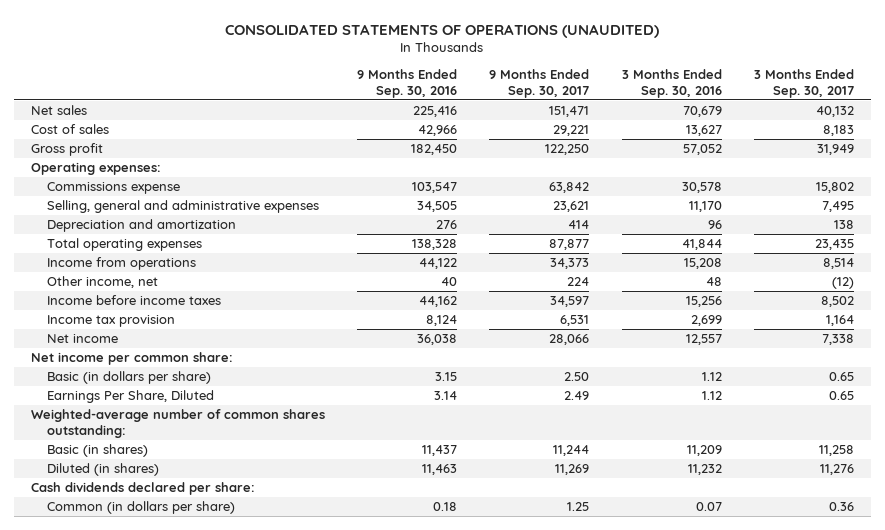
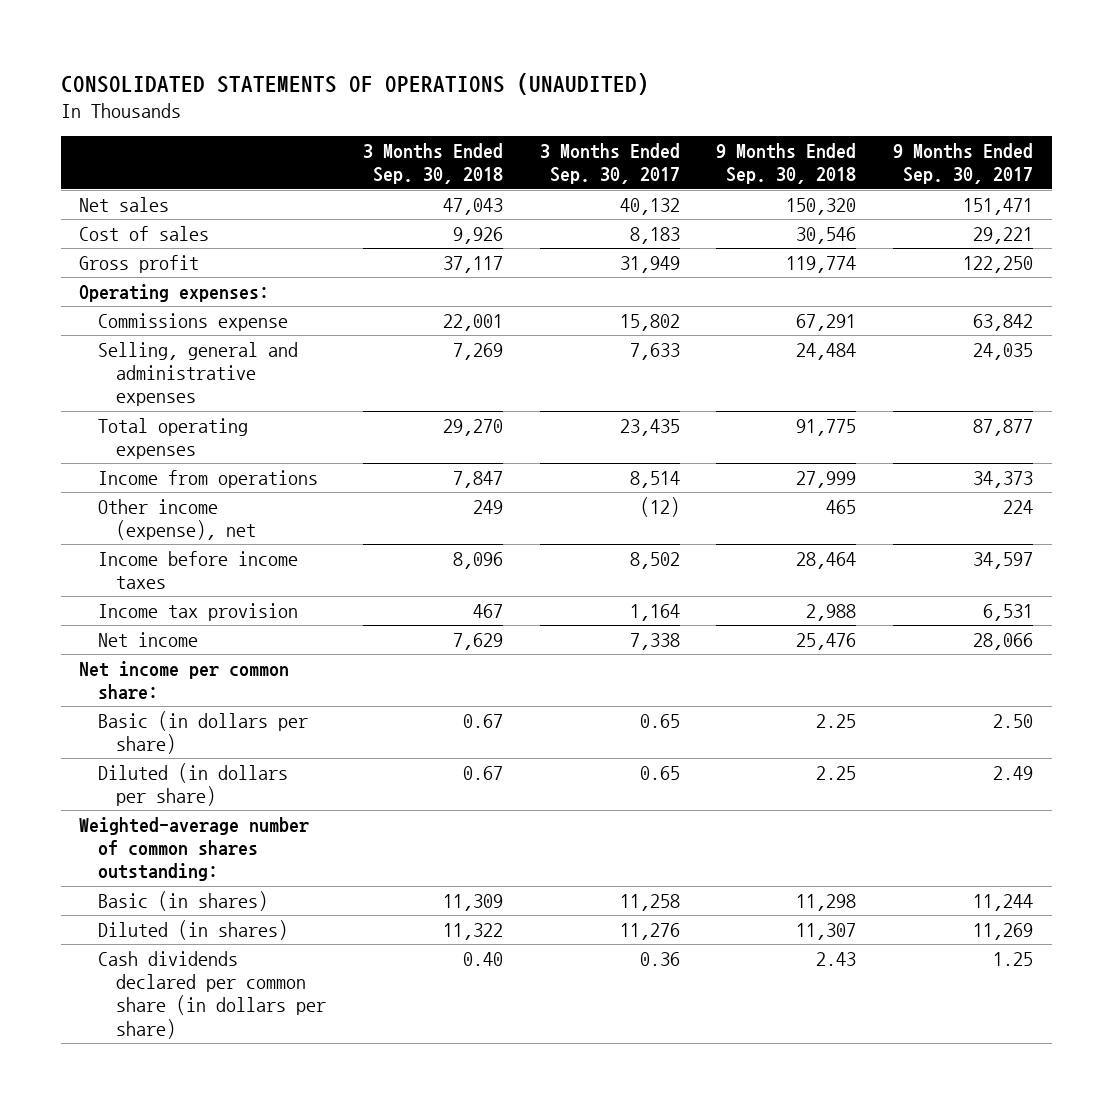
[357,69,458,99] 9 Months Ended Sep. 30, 2016 -> none
[621,69,722,99] 3 Months Ended Sep. 30, 2016 -> none
none -> [363,142,504,185] 3 Months Ended Sep. 30, 2018
none -> [716,142,857,185] 9 Months Ended Sep. 30, 2018
[46,219,236,233] Depreciation and amortization -> none
[553,201,590,213] 23,621 -> [973,342,1034,360] 24,035
[822,201,855,213] 7,495 -> [629,342,680,360] 7,633
[46,276,158,289] Other income, net -> [97,498,257,541] Other income (expense), net
[46,390,214,404] Earnings Per Share, Diluted -> [97,762,288,807] Diluted (in dollars per share)
[30,482,255,496] Cash dividends declared per share: -> none
[46,501,235,515] Common (in dollars per share) -> [97,950,327,1039] Cash dividends declared per common share (in dollars per share)

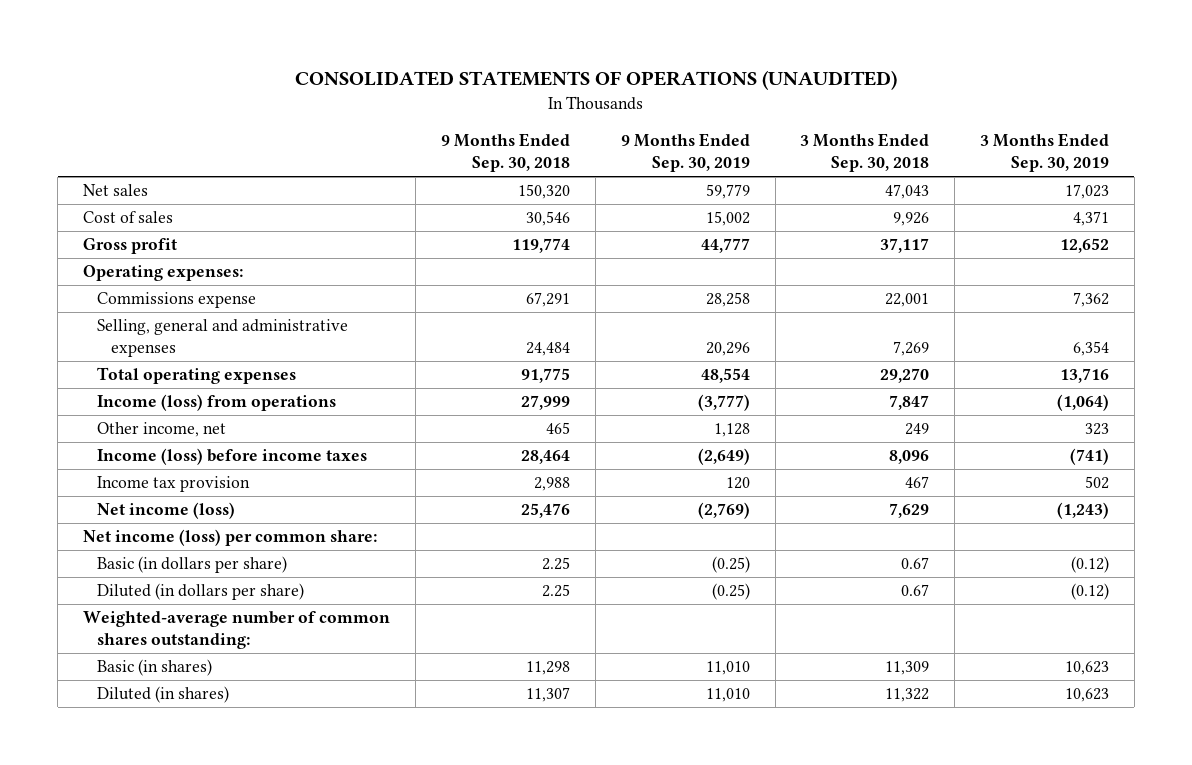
[539,142,680,185] 3 Months Ended Sep. 30, 2017 -> none
[893,142,1034,185] 9 Months Ended Sep. 30, 2017 -> none
none -> [620,133,750,173] 9 Months Ended Sep. 30, 2019
none -> [980,133,1110,173] 3 Months Ended Sep. 30, 2019
[97,469,318,488] Income from operations -> [97,394,337,412] Income (loss) from operations
[97,498,257,541] Other income (expense), net -> [97,422,227,438] Other income, net
[97,550,298,590] Income before income taxes -> [97,448,368,466] Income (loss) before income taxes
[97,631,198,647] Net income -> [97,502,236,520] Net income (loss)
[78,660,289,700] Net income per common share: -> [83,529,378,547] Net income (loss) per common share:
[97,950,327,1039] Cash dividends declared per common share (in dollars per share) -> none

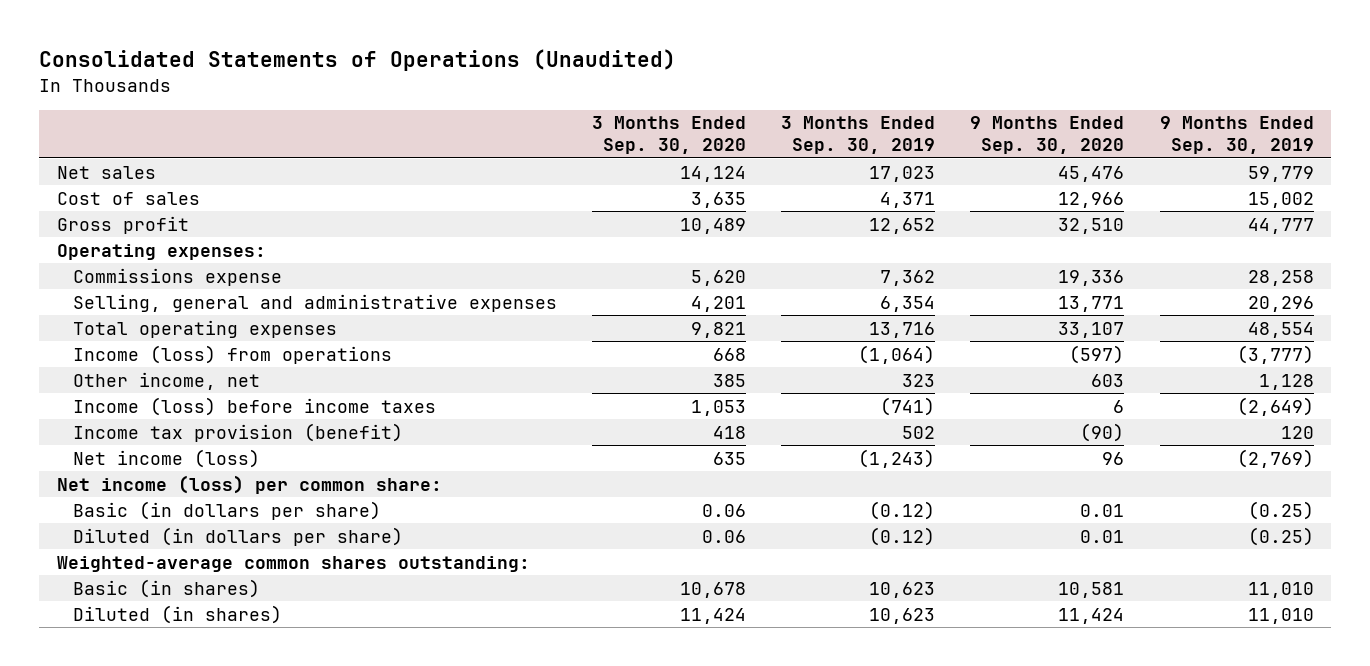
[295,70,898,91] CONSOLIDATED STATEMENTS OF OPERATIONS (UNAUDITED) -> [39,49,677,72] Consolidated Statements of Operations (Unaudited)
[440,133,570,173] 9 Months Ended Sep. 30, 2018 -> none
[800,133,930,173] 3 Months Ended Sep. 30, 2018 -> none
none -> [591,116,746,155] 3 Months Ended Sep. 30, 2020
none -> [970,116,1125,155] 9 Months Ended Sep. 30, 2020
[97,476,251,493] Income tax provision -> [72,422,403,442] Income tax provision (benefit)
[83,611,391,650] Weighted-average number of common shares outstanding: -> [56,555,530,572] Weighted-average common shares outstanding:

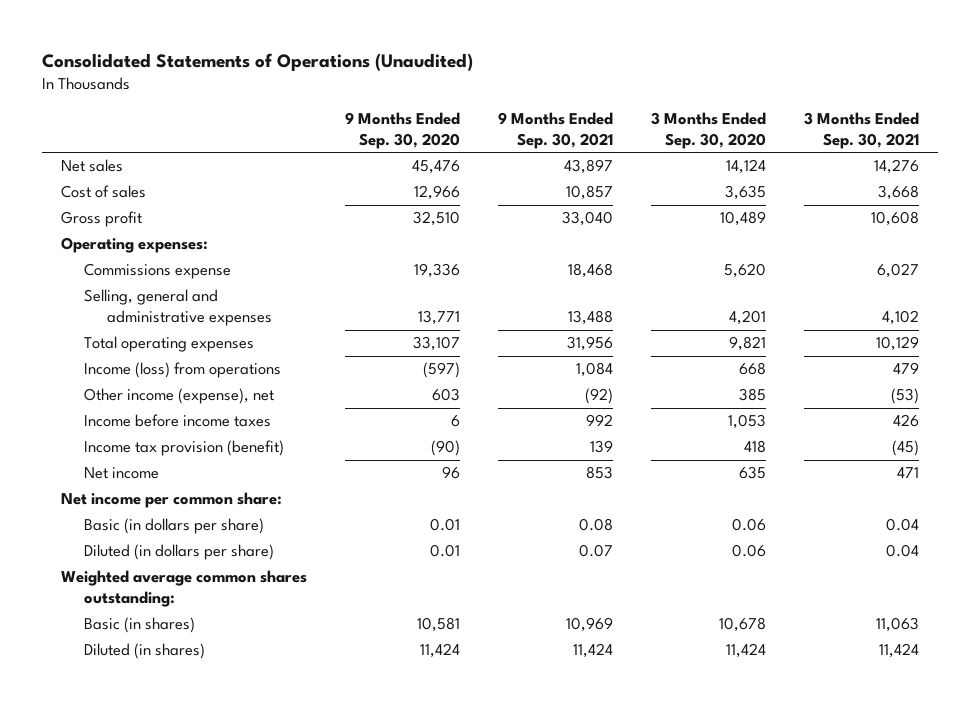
[781,116,936,155] 3 Months Ended Sep. 30, 2019 -> none
[1159,116,1314,155] 9 Months Ended Sep. 30, 2019 -> none
none -> [497,112,613,149] 9 Months Ended Sep. 30, 2021
none -> [803,112,919,149] 3 Months Ended Sep. 30, 2021
[72,371,260,390] Other income, net -> [83,388,274,405] Other income (expense), net
[72,396,436,416] Income (loss) before income taxes -> [83,414,271,428] Income before income taxes
[72,448,260,468] Net income (loss) -> [83,467,159,480] Net income
[56,474,442,494] Net income (loss) per common share: -> [60,492,282,509] Net income per common share:
[56,555,530,572] Weighted-average common shares outstanding: -> [60,570,307,608] Weighted average common shares outstanding:

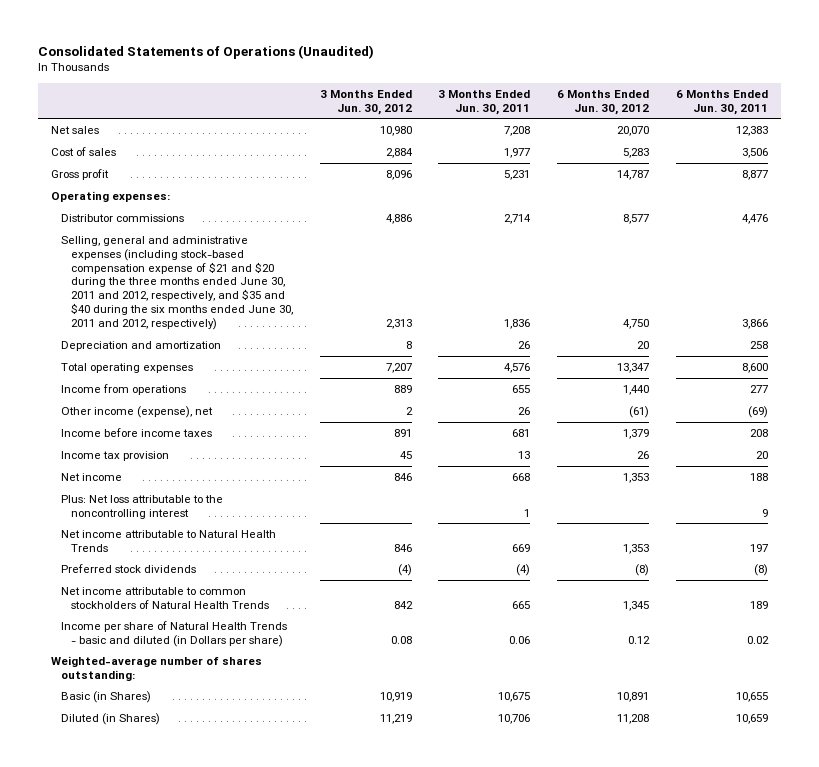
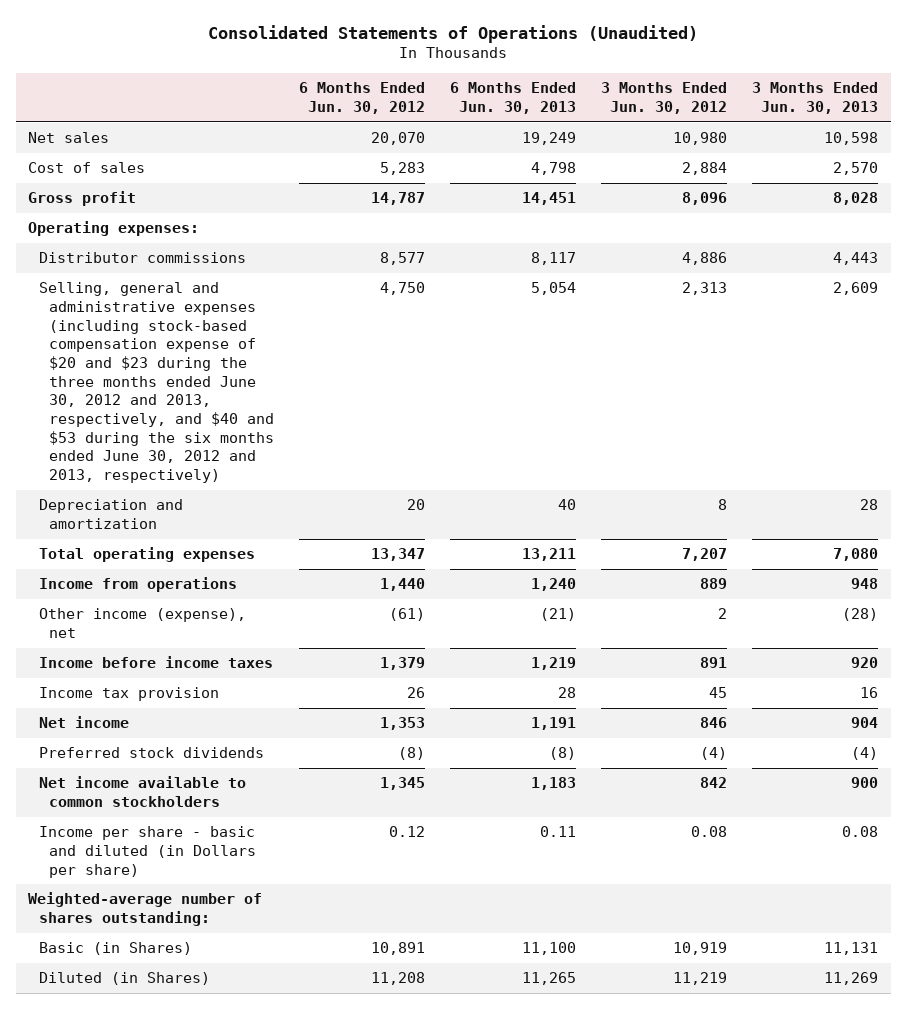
[438,89,531,115] 3 Months Ended Jun. 30, 2011 -> none
[675,89,768,115] 6 Months Ended Jun. 30, 2011 -> none
none -> [450,82,577,115] 6 Months Ended Jun. 30, 2013
none -> [752,82,879,115] 3 Months Ended Jun. 30, 2013
[61,235,294,330] Selling, general and administrative expenses (including stock-based compensation expense of $21 and $20 during the three months ended June 30, 2011 and 2012, respectively, and $35 and $40 during the six months ended June 30, 2011 and 2012, respectively) -> [38,282,275,484] Selling, general and administrative expenses (including stock-based compensation expense of $20 and $23 during the three months ended June 30, 2012 and 2013, respectively, and $40 and $53 during the six months ended June 30, 2012 and 2013, respectively)
[61,494,224,519] Plus: Net loss attributable to the noncontrolling interest -> none
[61,529,277,552] Net income attributable to Natural Health Trends -> none
[61,586,270,609] Net income attributable to common stockholders of Natural Health Trends -> [38,776,246,808] Net income available to common stockholders
[61,620,288,647] Income per share of Natural Health Trends - basic and diluted (in Dollars per share) -> [38,826,257,878] Income per share - basic and diluted (in Dollars per share)

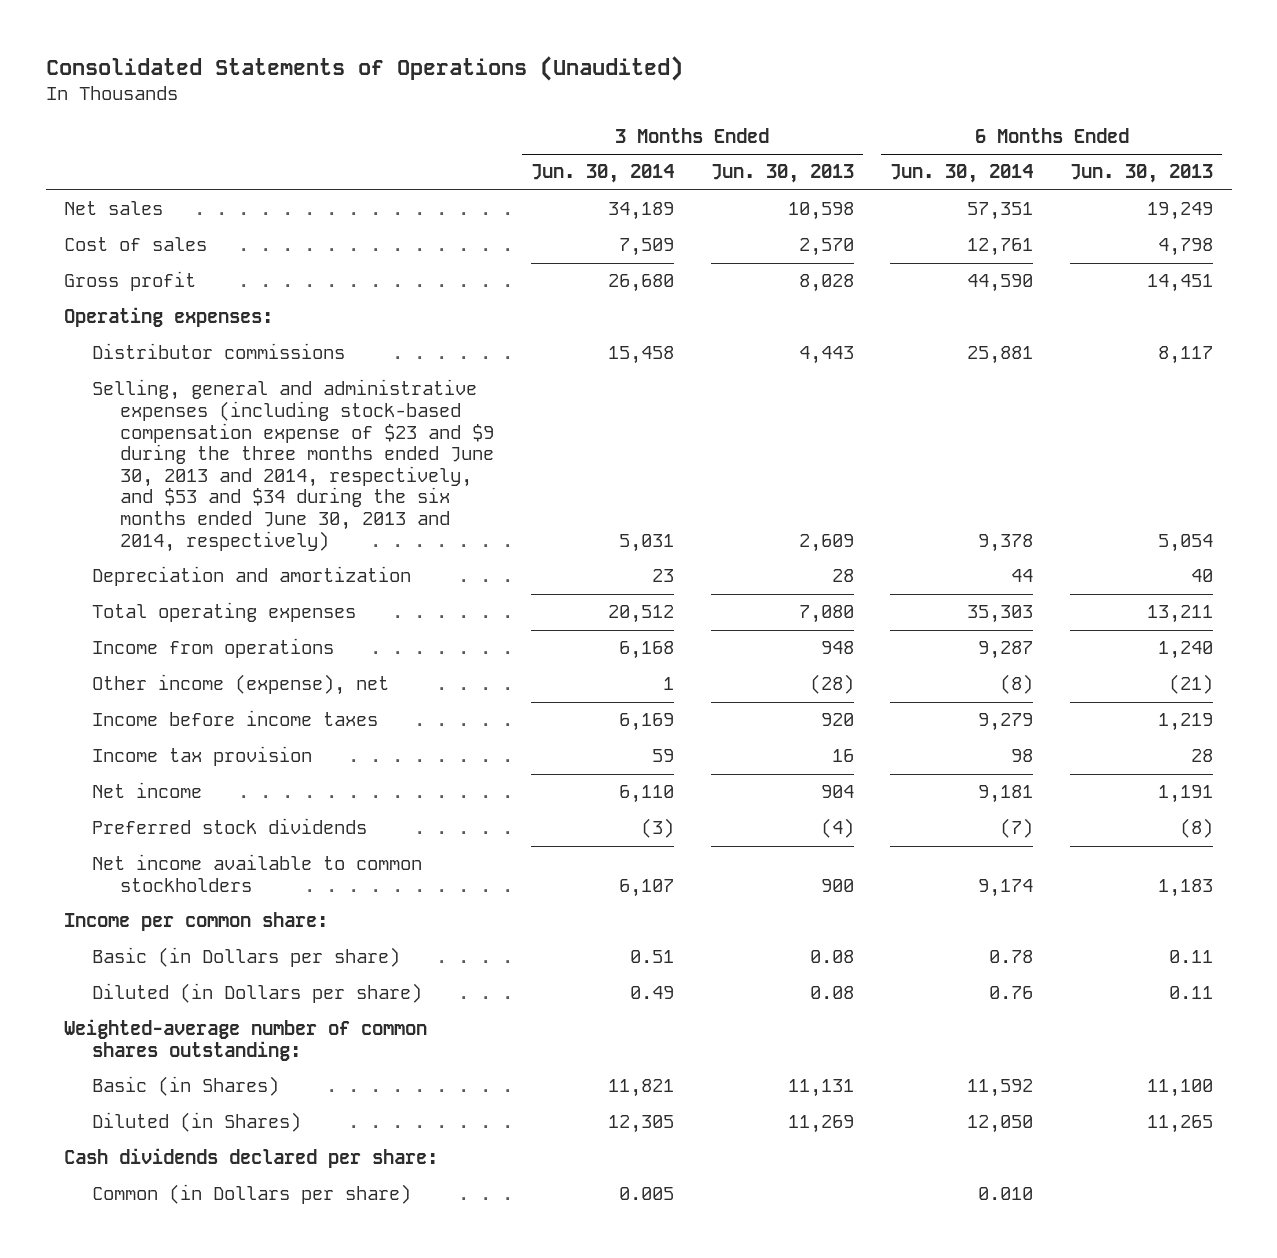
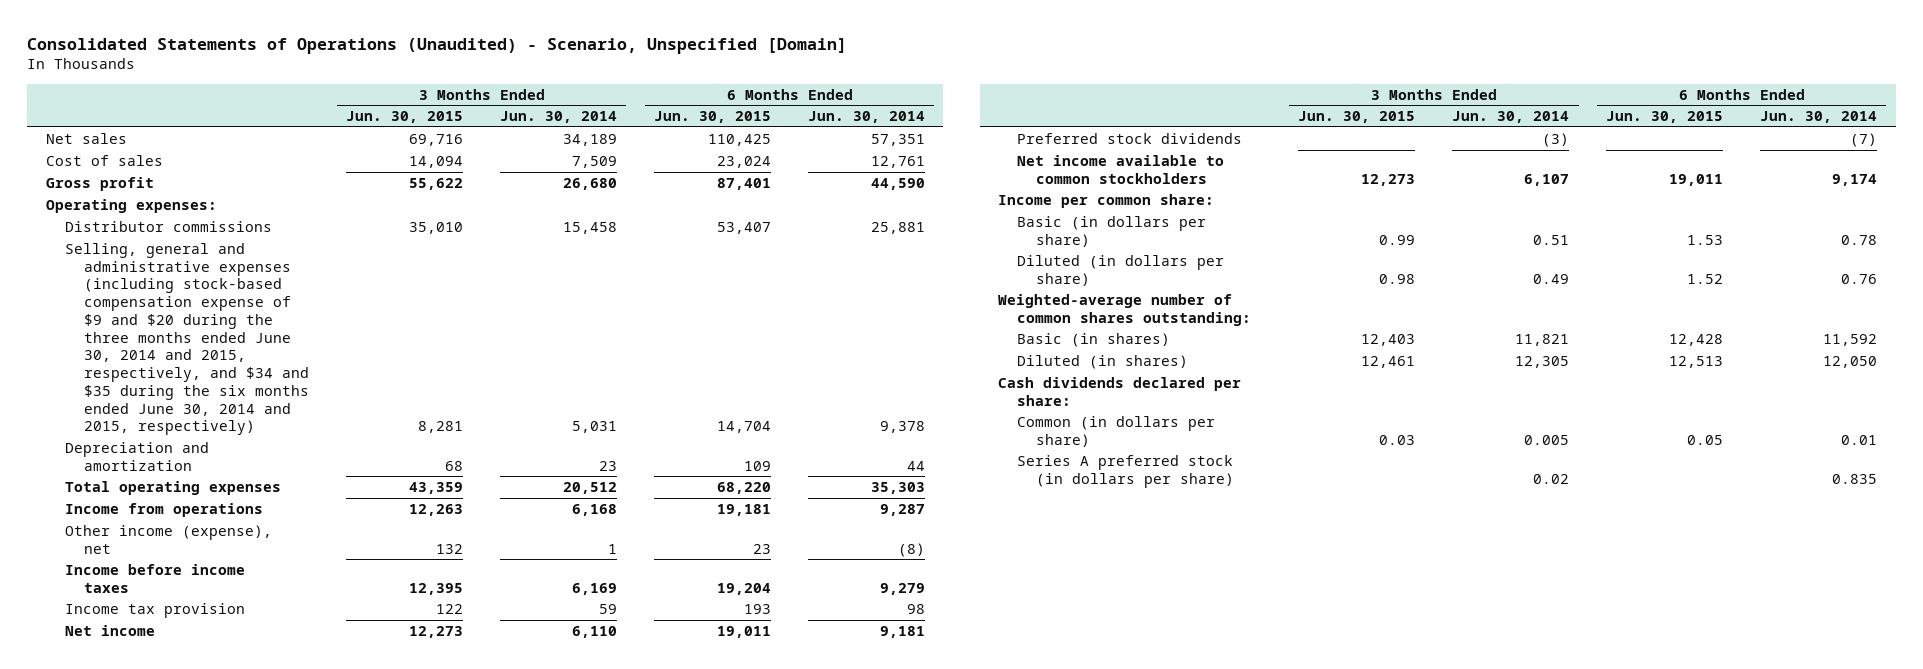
[45,55,683,81] Consolidated Statements of Operations (Unaudited) -> [27,37,848,54] Consolidated Statements of Operations (Unaudited) - Scenario, Unspecified [Domain]
[710,164,854,184] Jun. 30, 2013 -> none
[1070,164,1214,184] Jun. 30, 2013 -> none
none -> [346,111,464,124] Jun. 30, 2015
none -> [654,111,772,124] Jun. 30, 2015
[92,379,495,552] Selling, general and administrative expenses (including stock-based compensation expense of $23 and $9 during the three months ended June 30, 2013 and 2014, respectively, and $53 and $34 during the six months ended June 30, 2013 and 2014, respectively) -> [65,242,310,436] Selling, general and administrative expenses (including stock-based compensation expense of $9 and $20 during the three months ended June 30, 2014 and 2015, respectively, and $34 and $35 during the six months ended June 30, 2014 and 2015, respectively)
[92,947,401,968] Basic (in Dollars per share) -> [1017,215,1207,247] Basic (in dollars per share)
[92,983,423,1004] Diluted (in Dollars per share) -> [1017,254,1225,286] Diluted (in dollars per share)
[92,1076,280,1097] Basic (in Shares) -> [1017,332,1171,347] Basic (in shares)
[92,1112,302,1133] Diluted (in Shares) -> [1017,354,1189,369] Diluted (in shares)
[92,1184,412,1205] Common (in Dollars per share) -> [1017,415,1216,447] Common (in dollars per share)
[978,1187,1034,1201] 0.010 -> [1841,434,1878,445] 0.01
none -> [1017,454,1235,488] Series A preferred stock (in dollars per share)

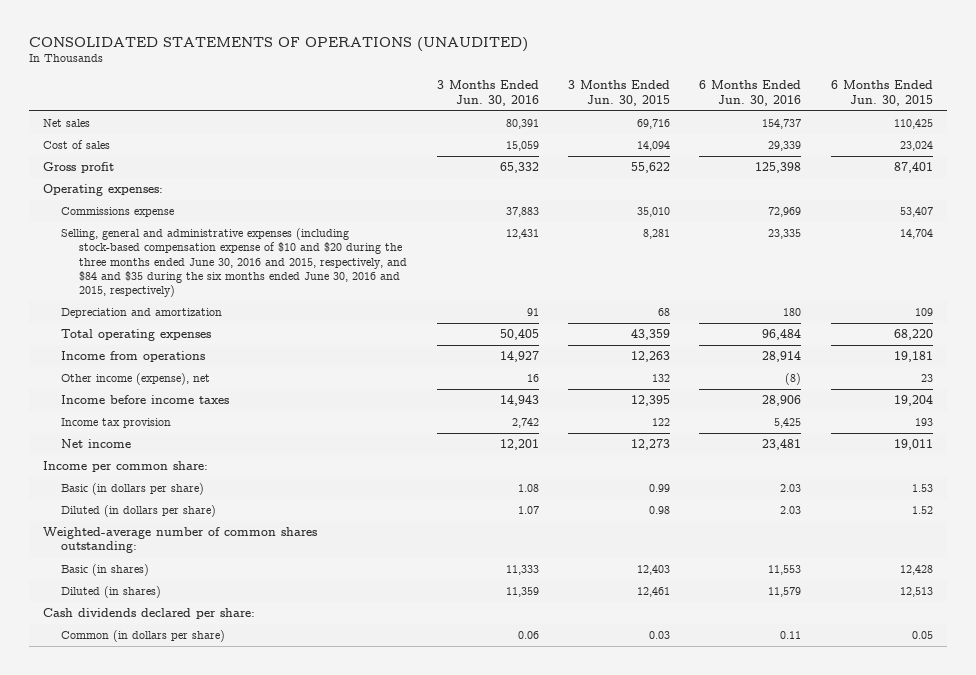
[27,37,848,54] Consolidated Statements of Operations (Unaudited) - Scenario, Unspecified [Domain] -> [28,36,528,52] CONSOLIDATED STATEMENTS OF OPERATIONS (UNAUDITED)
[500,111,618,124] Jun. 30, 2014 -> none
[808,111,926,124] Jun. 30, 2014 -> none
none -> [436,80,539,106] 3 Months Ended Jun. 30, 2016
none -> [699,80,802,106] 6 Months Ended Jun. 30, 2016
[65,220,273,232] Distributor commissions -> [61,207,175,218] Commissions expense
[65,242,310,436] Selling, general and administrative expenses (including stock-based compensation expense of $9 and $20 during the three months ended June 30, 2014 and 2015, respectively, and $34 and $35 during the six months ended June 30, 2014 and 2015, respectively) -> [61,228,408,298] Selling, general and administrative expenses (including stock-based compensation expense of $10 and $20 during the three months ended June 30, 2016 and 2015, respectively, and $84 and $35 during the six months ended June 30, 2016 and 2015, respectively)
[1017,132,1243,144] Preferred stock dividends -> none
[1017,154,1225,184] Net income available to common stockholders -> none
[1017,454,1235,488] Series A preferred stock (in dollars per share) -> none

